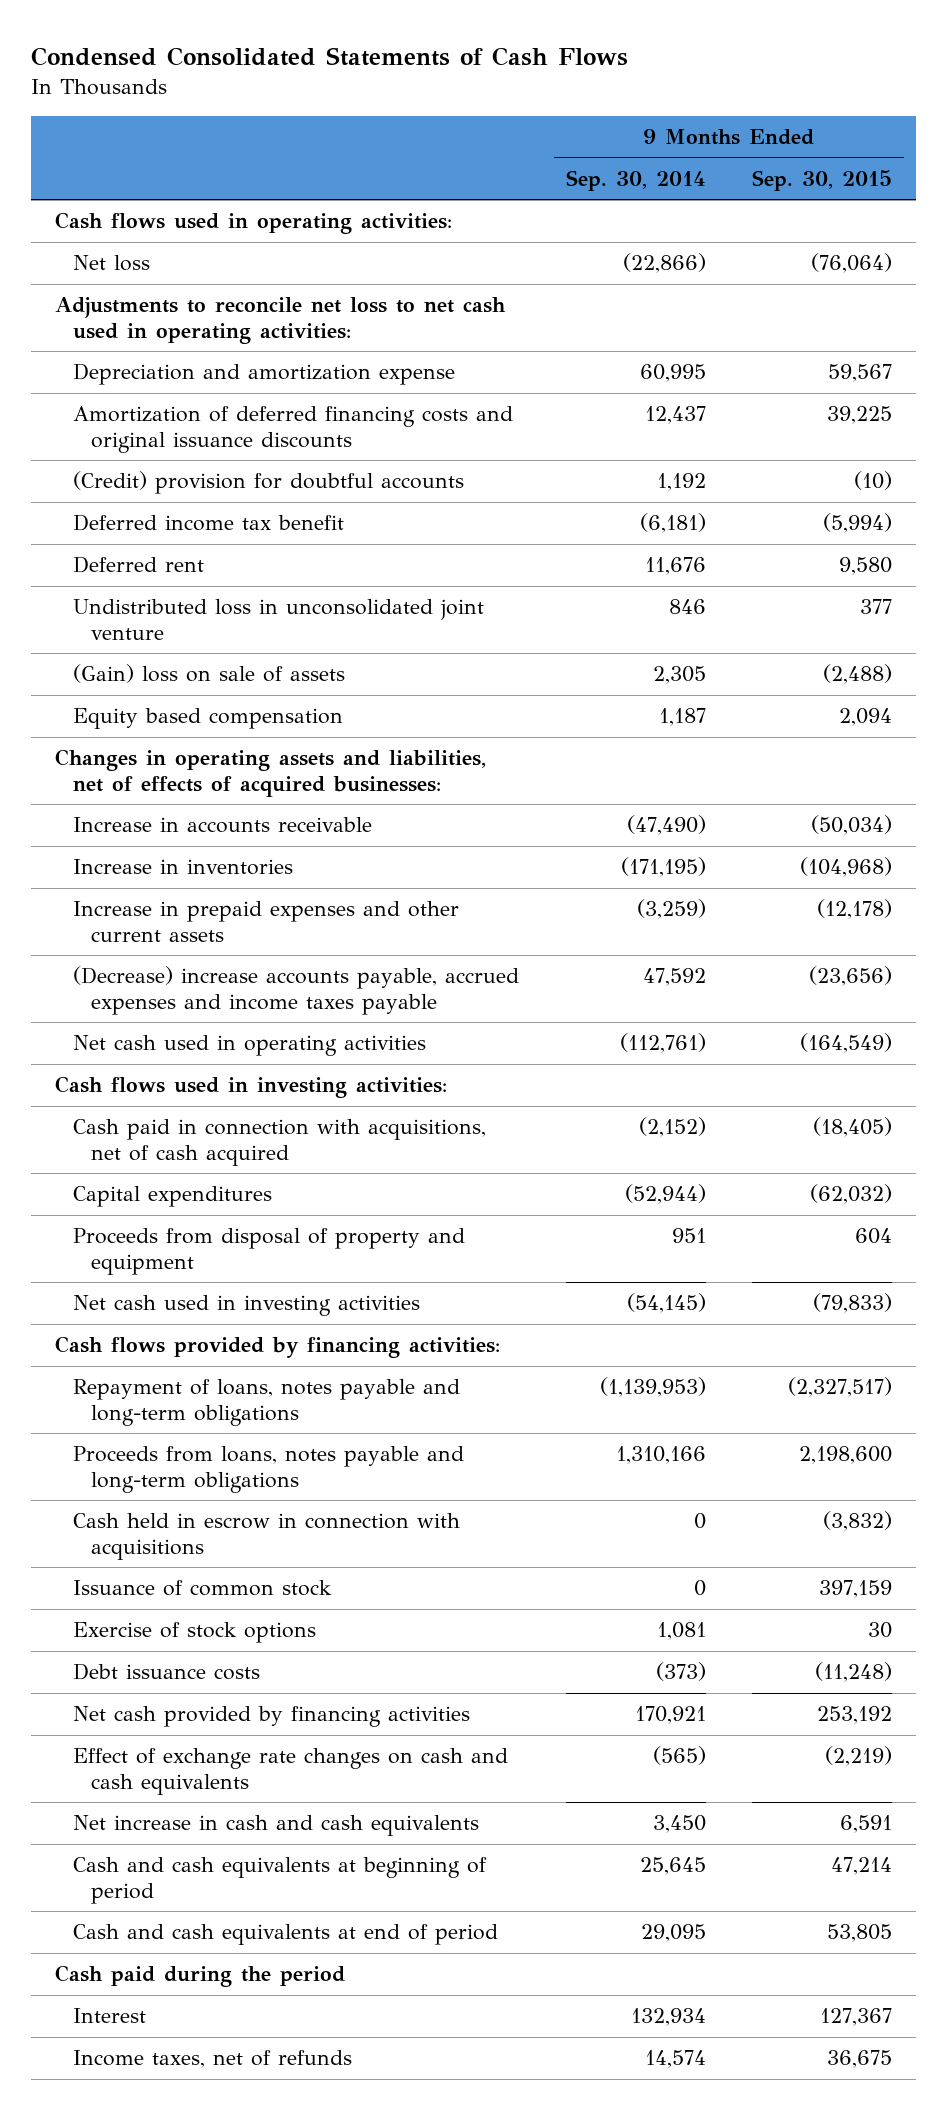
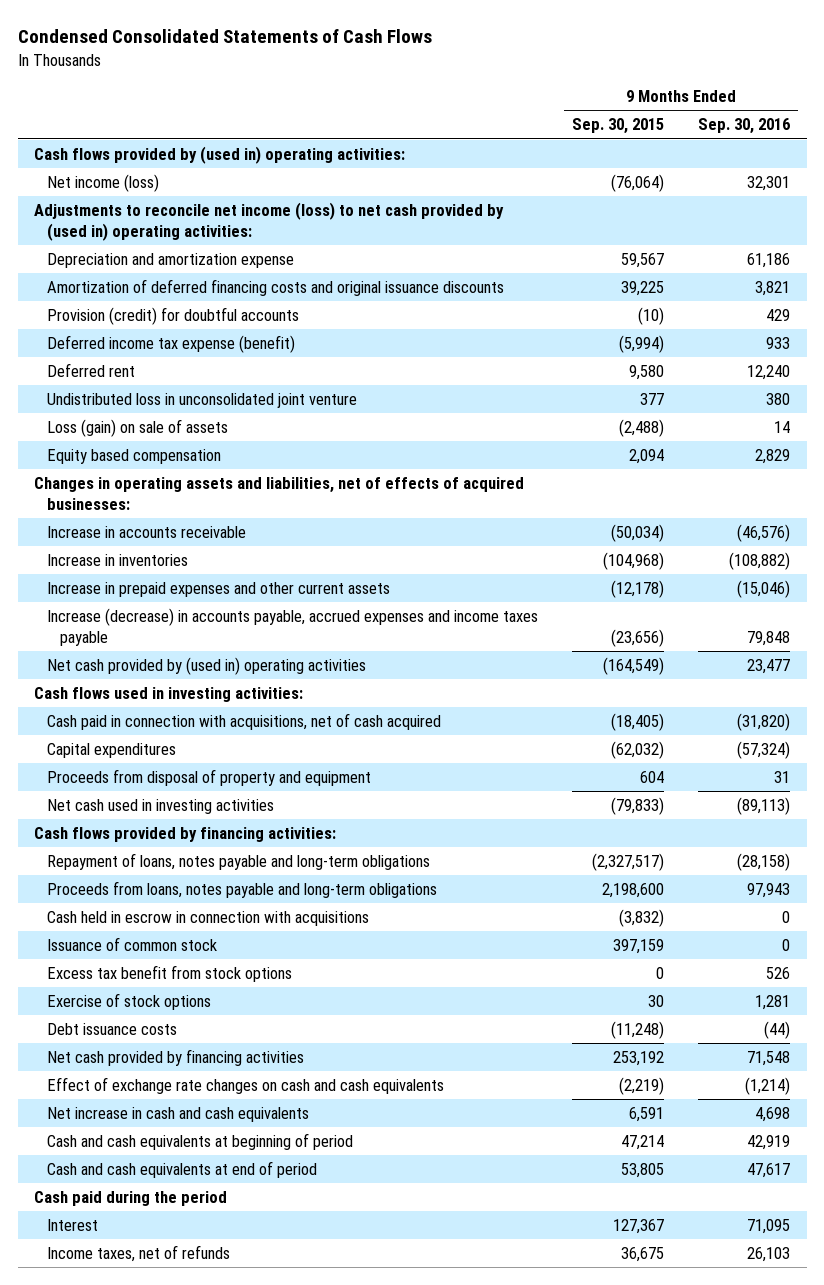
[565,169,706,191] Sep. 30, 2014 -> none
none -> [697,118,790,135] Sep. 30, 2016
[54,212,452,235] Cash flows used in operating activities: -> [34,145,406,164] Cash flows provided by (used in) operating activities:
[72,255,150,272] Net loss -> [47,173,160,192] Net income (loss)
[54,297,506,344] Adjustments to reconcile net loss to net cash used in operating activities: -> [34,201,505,242] Adjustments to reconcile net income (loss) to net cash provided by (used in) operating activities:
[72,471,464,495] (Credit) provision for doubtful accounts -> [47,306,300,325] Provision (credit) for doubtful accounts
[72,514,344,532] Deferred income tax benefit -> [47,334,296,353] Deferred income tax expense (benefit)
[72,664,345,684] (Gain) loss on sale of assets -> [47,418,229,437] Loss (gain) on sale of assets
[72,966,519,1015] (Decrease) increase accounts payable, accrued expenses and income taxes payable -> [47,607,539,647] Increase (decrease) in accounts payable, accrued expenses and income taxes payable
[72,1035,426,1057] Net cash used in operating activities -> [47,656,367,675] Net cash provided by (used in) operating activities
none -> [47,964,293,982] Excess tax benefit from stock options

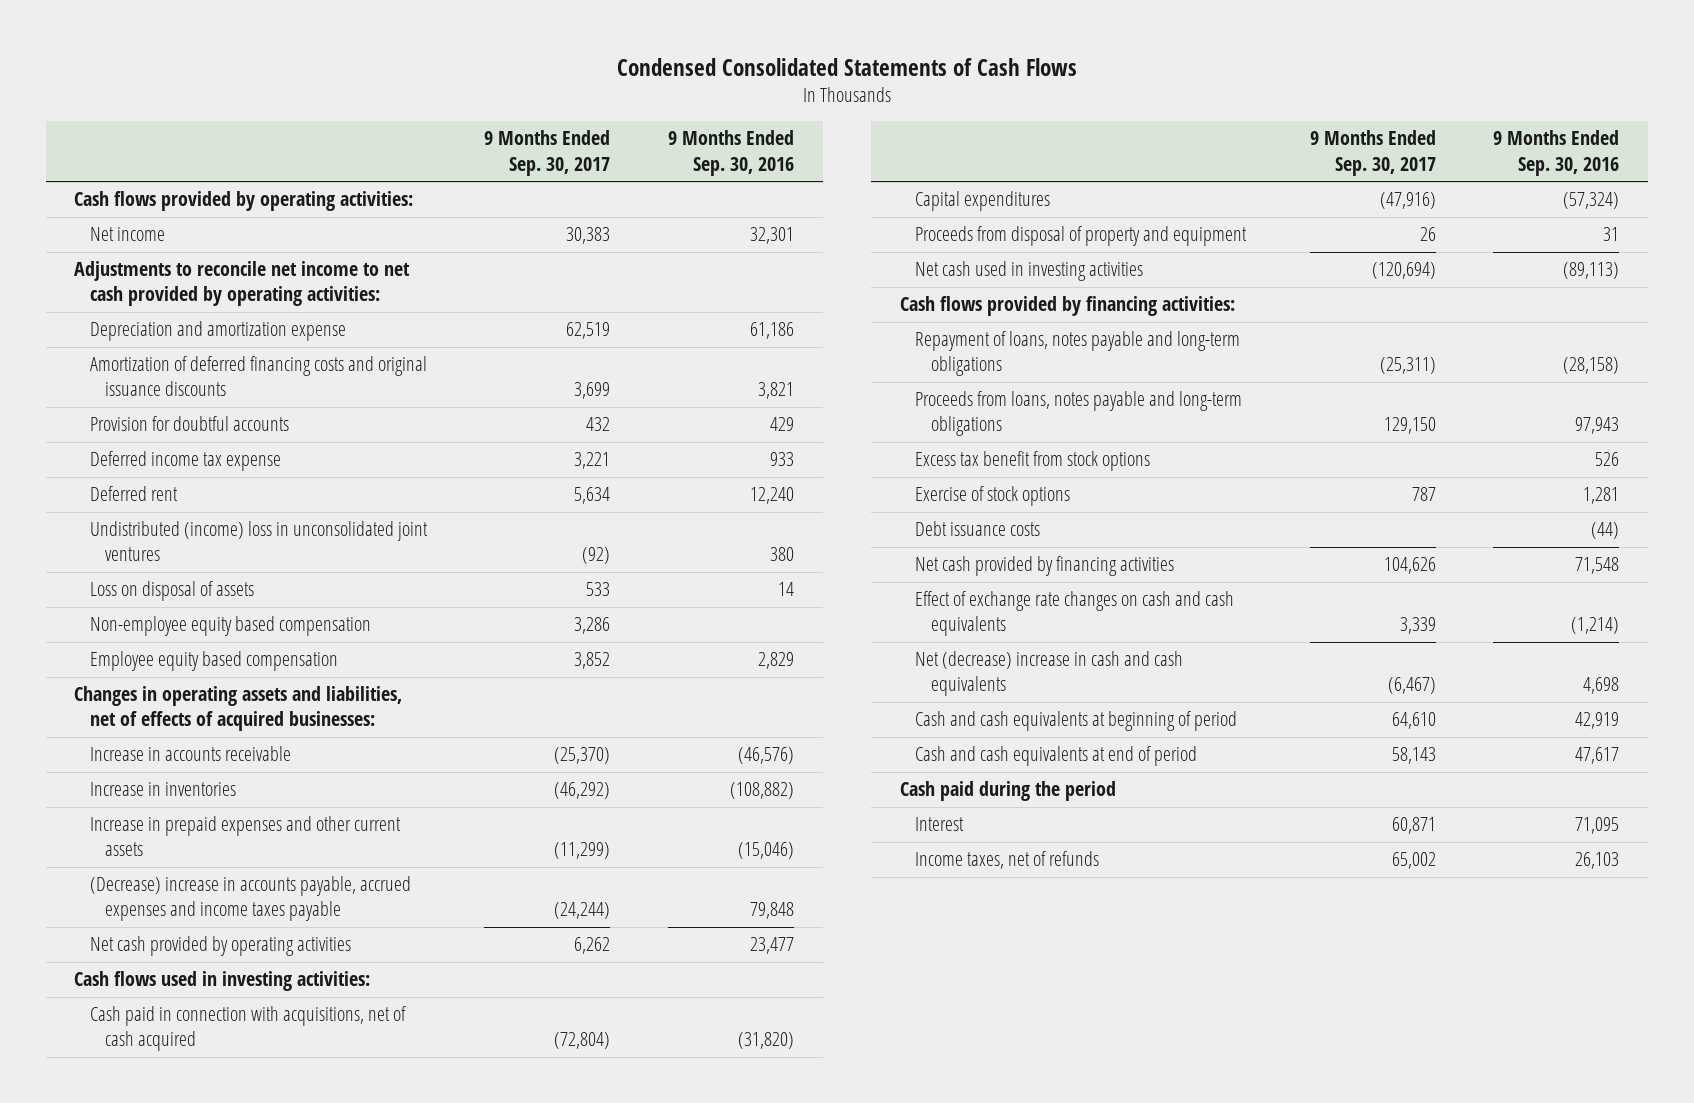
[572,118,665,135] Sep. 30, 2015 -> none
none -> [484,130,611,176] 9 Months Ended Sep. 30, 2017
[34,145,406,164] Cash flows provided by (used in) operating activities: -> [74,191,414,212] Cash flows provided by operating activities:
[47,173,160,192] Net income (loss) -> [89,227,165,242] Net income
[34,201,505,242] Adjustments to reconcile net income (loss) to net cash provided by (used in) operating activities: -> [74,261,411,307] Adjustments to reconcile net income to net cash provided by operating activities:
[47,306,300,325] Provision (credit) for doubtful accounts -> [89,416,289,432] Provision for doubtful accounts
[47,334,296,353] Deferred income tax expense (benefit) -> [89,451,281,472] Deferred income tax expense
[47,392,358,408] Undistributed loss in unconsolidated joint venture -> [89,521,428,562] Undistributed (income) loss in unconsolidated joint ventures
[47,418,229,437] Loss (gain) on sale of assets -> [89,581,254,602] Loss on disposal of assets
none -> [89,616,371,637] Non-employee equity based compensation
[47,448,222,464] Equity based compensation -> [89,651,338,672] Employee equity based compensation
[47,607,539,647] Increase (decrease) in accounts payable, accrued expenses and income taxes payable -> [89,876,411,922] (Decrease) increase in accounts payable, accrued expenses and income taxes payable
[47,656,367,675] Net cash provided by (used in) operating activities -> [89,936,351,957] Net cash provided by operating activities
[47,910,370,926] Cash held in escrow in connection with acquisitions -> none
[47,936,218,951] Issuance of common stock -> none
[47,1106,310,1122] Net increase in cash and cash equivalents -> [915,651,1184,697] Net (decrease) increase in cash and cash equivalents

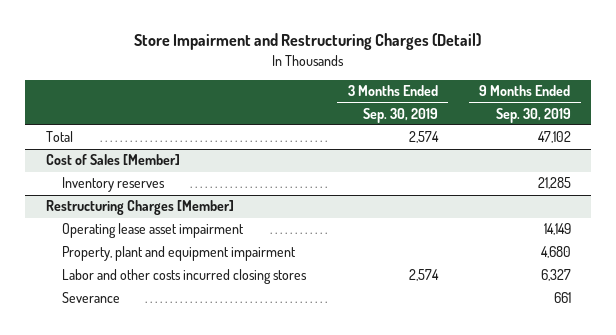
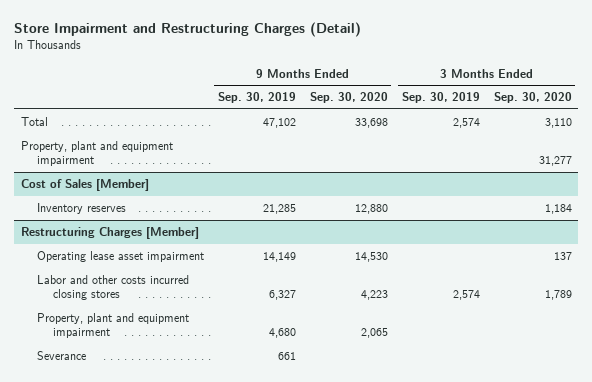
none -> [309,92,388,104] Sep. 30, 2020
none -> [493,92,572,104] Sep. 30, 2020
none -> [20,141,173,167] Property, plant and equipment impairment
[61,246,296,262] Property, plant and equipment impairment -> [36,313,189,339] Property, plant and equipment impairment

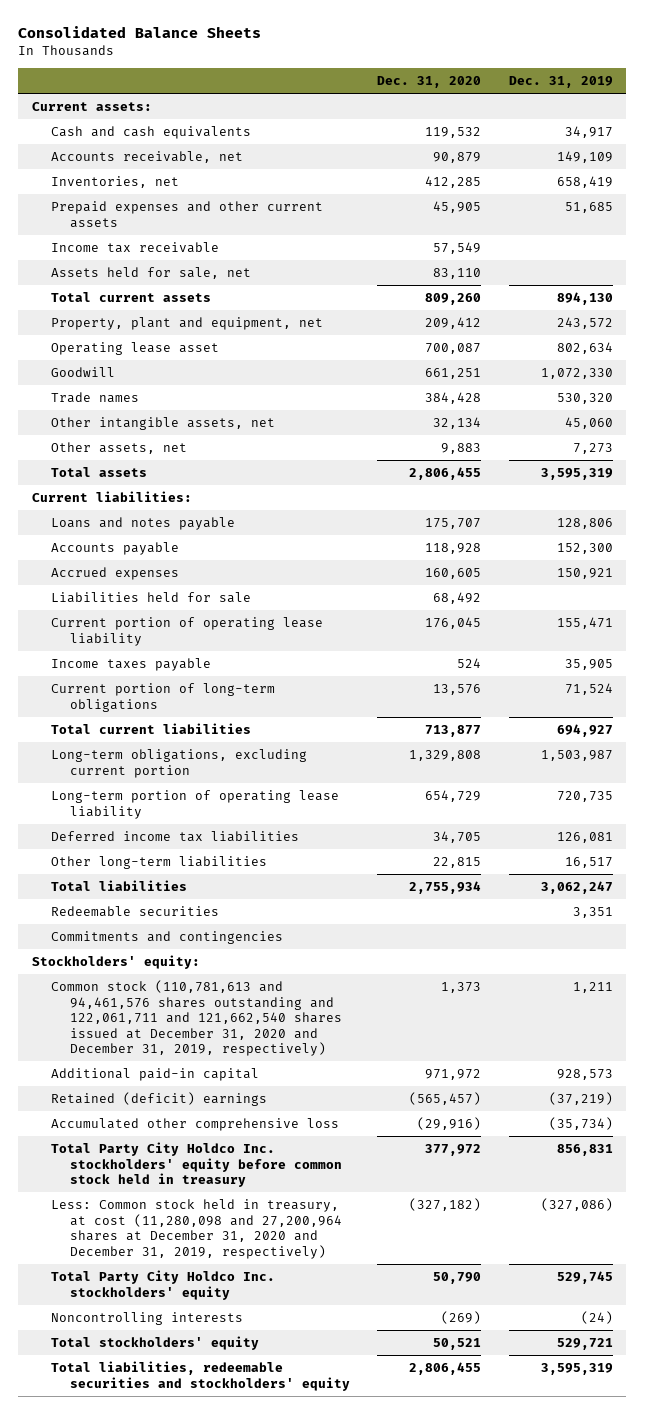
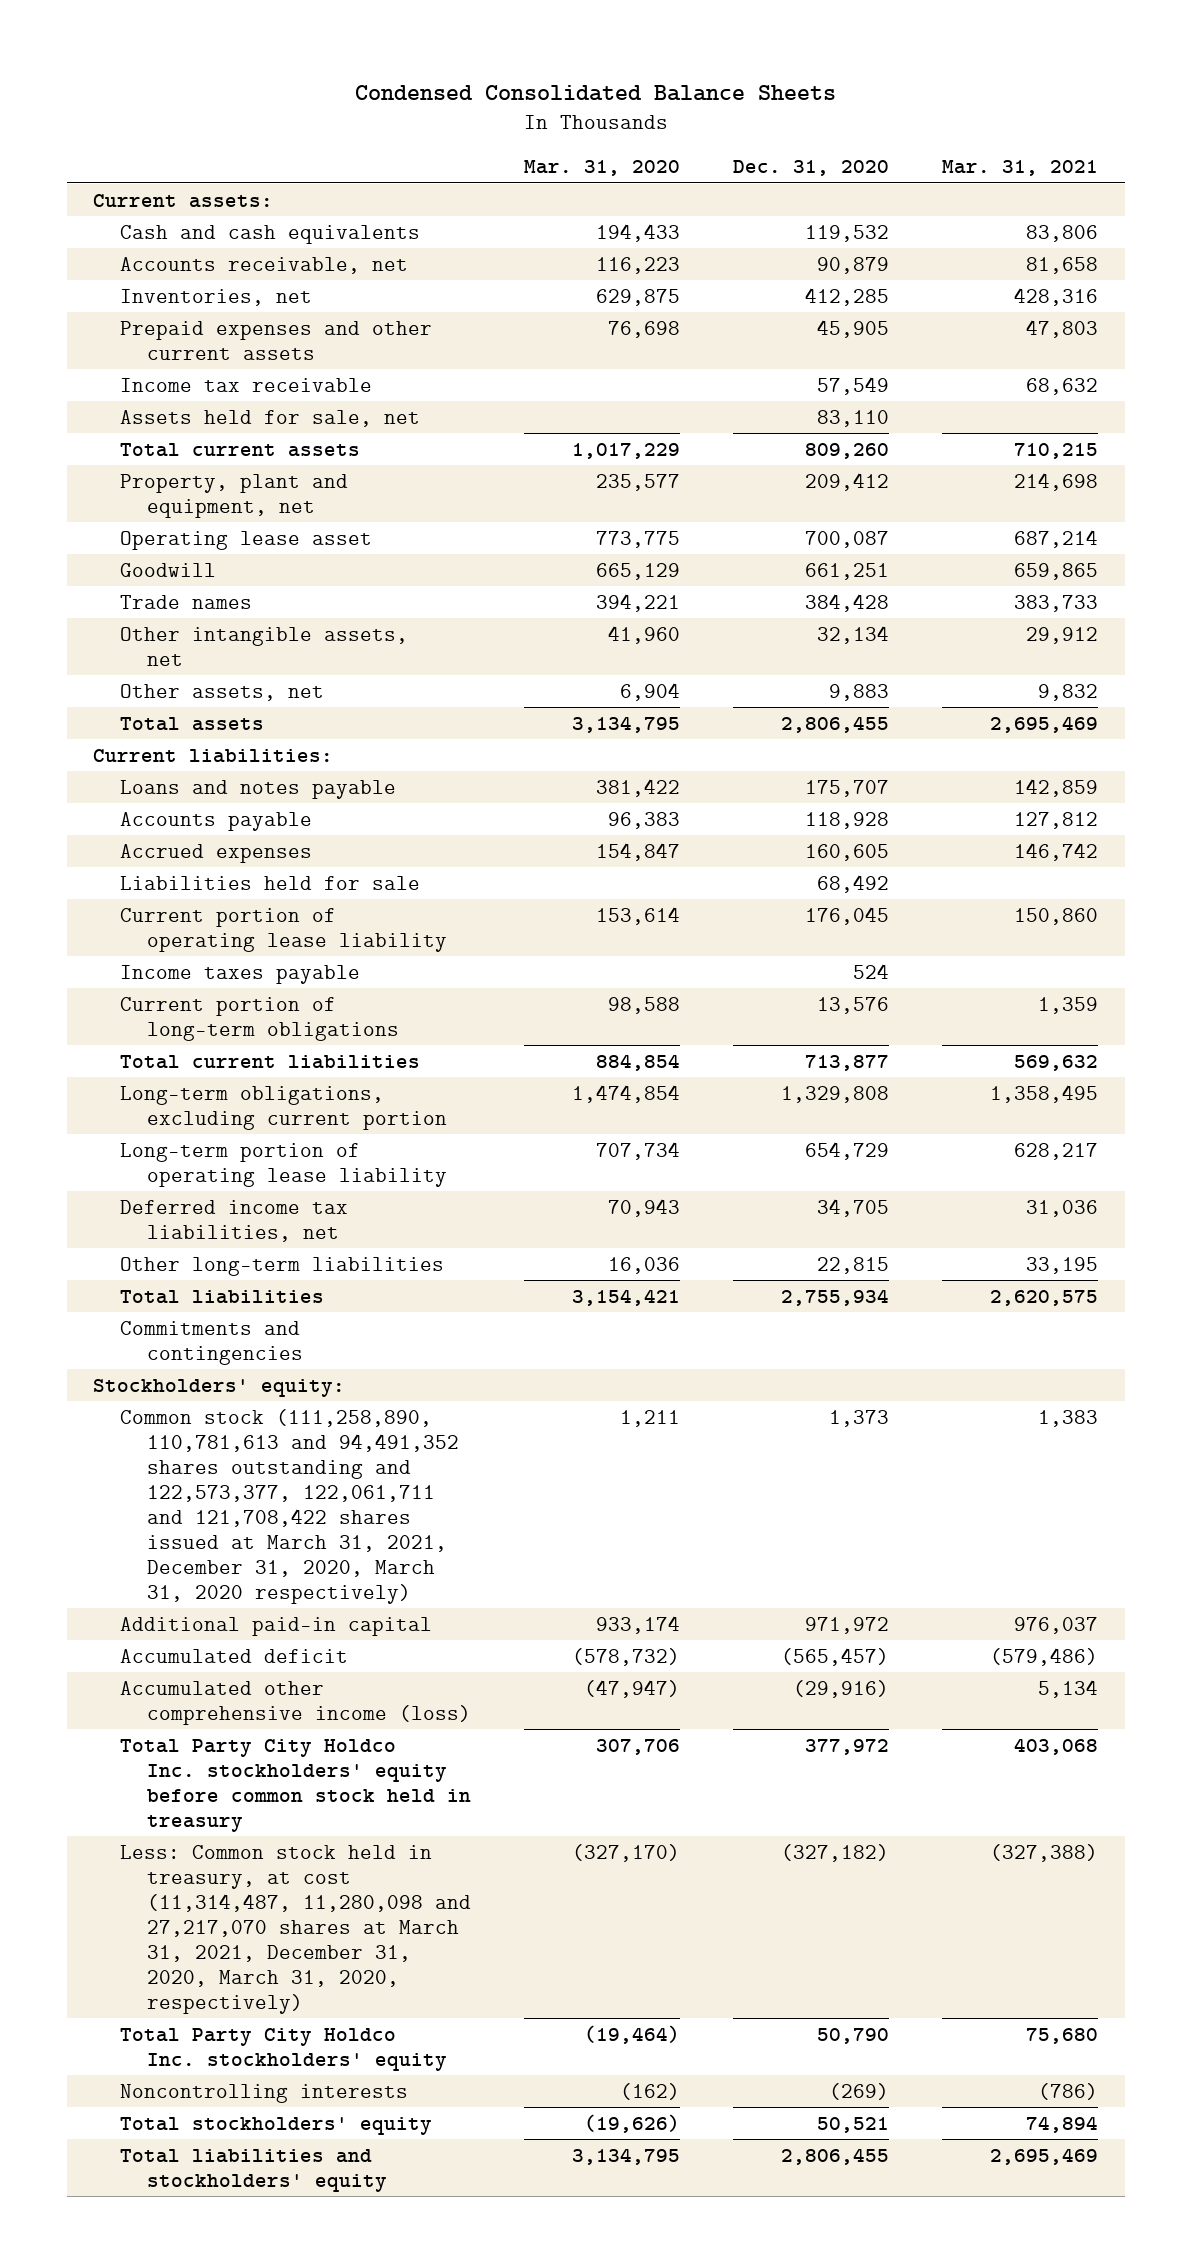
[18,26,262,39] Consolidated Balance Sheets -> [354,84,836,101] Condensed Consolidated Balance Sheets
[508,75,613,88] Dec. 31, 2019 -> none
none -> [524,159,681,176] Mar. 31, 2020
none -> [942,159,1099,176] Mar. 31, 2021
[50,830,299,842] Deferred income tax liabilities -> [120,1199,349,1242] Deferred income tax liabilities, net
[50,905,219,917] Redeemable securities -> none
[50,979,342,1057] Common stock (110,781,613 and 94,461,576 shares outstanding and 122,061,711 and 121,662,540 shares issued at December 31, 2020 and December 31, 2019, respectively) -> [120,1408,460,1604] Common stock (111,258,890, 110,781,613 and 94,491,352 shares outstanding and 122,573,377, 122,061,711 and 121,708,422 shares issued at March 31, 2021, December 31, 2020, March 31, 2020 respectively)
[50,1091,267,1106] Retained (deficit) earnings -> [120,1648,349,1663] Accumulated deficit
[50,1117,339,1131] Accumulated other comprehensive loss -> [120,1680,472,1725] Accumulated other comprehensive income (loss)
[50,1198,342,1259] Less: Common stock held in treasury, at cost (11,280,098 and 27,200,964 shares at December 31, 2020 and December 31, 2019, respectively) -> [120,1844,472,2014] Less: Common stock held in treasury, at cost (11,314,487, 11,280,098 and 27,217,070 shares at March 31, 2021, December 31, 2020, March 31, 2020, respectively)
[50,1360,350,1391] Total liabilities, redeemable securities and stockholders' equity -> [120,2148,388,2192] Total liabilities and stockholders' equity

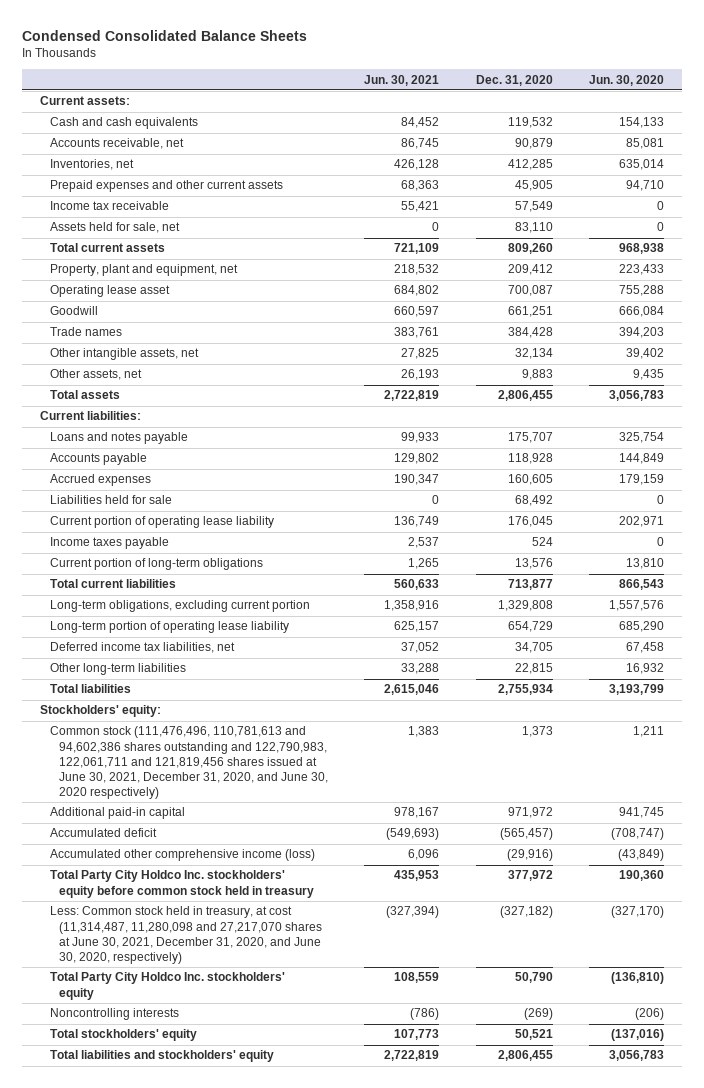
[524,159,681,176] Mar. 31, 2020 -> none
[942,159,1099,176] Mar. 31, 2021 -> none
none -> [364,74,440,86] Jun. 30, 2021
none -> [588,74,664,86] Jun. 30, 2020
[120,1320,304,1365] Commitments and contingencies -> none
[120,1408,460,1604] Common stock (111,258,890, 110,781,613 and 94,491,352 shares outstanding and 122,573,377, 122,061,711 and 121,708,422 shares issued at March 31, 2021, December 31, 2020, March 31, 2020 respectively) -> [49,726,329,799] Common stock (111,476,496, 110,781,613 and 94,602,386 shares outstanding and 122,790,983, 122,061,711 and 121,819,456 shares issued at June 30, 2021, December 31, 2020, and June 30, 2020 respectively)
[120,1844,472,2014] Less: Common stock held in treasury, at cost (11,314,487, 11,280,098 and 27,217,070 shares at March 31, 2021, December 31, 2020, March 31, 2020, respectively) -> [49,906,323,964] Less: Common stock held in treasury, at cost (11,314,487, 11,280,098 and 27,217,070 shares at June 30, 2021, December 31, 2020, and June 30, 2020, respectively)

